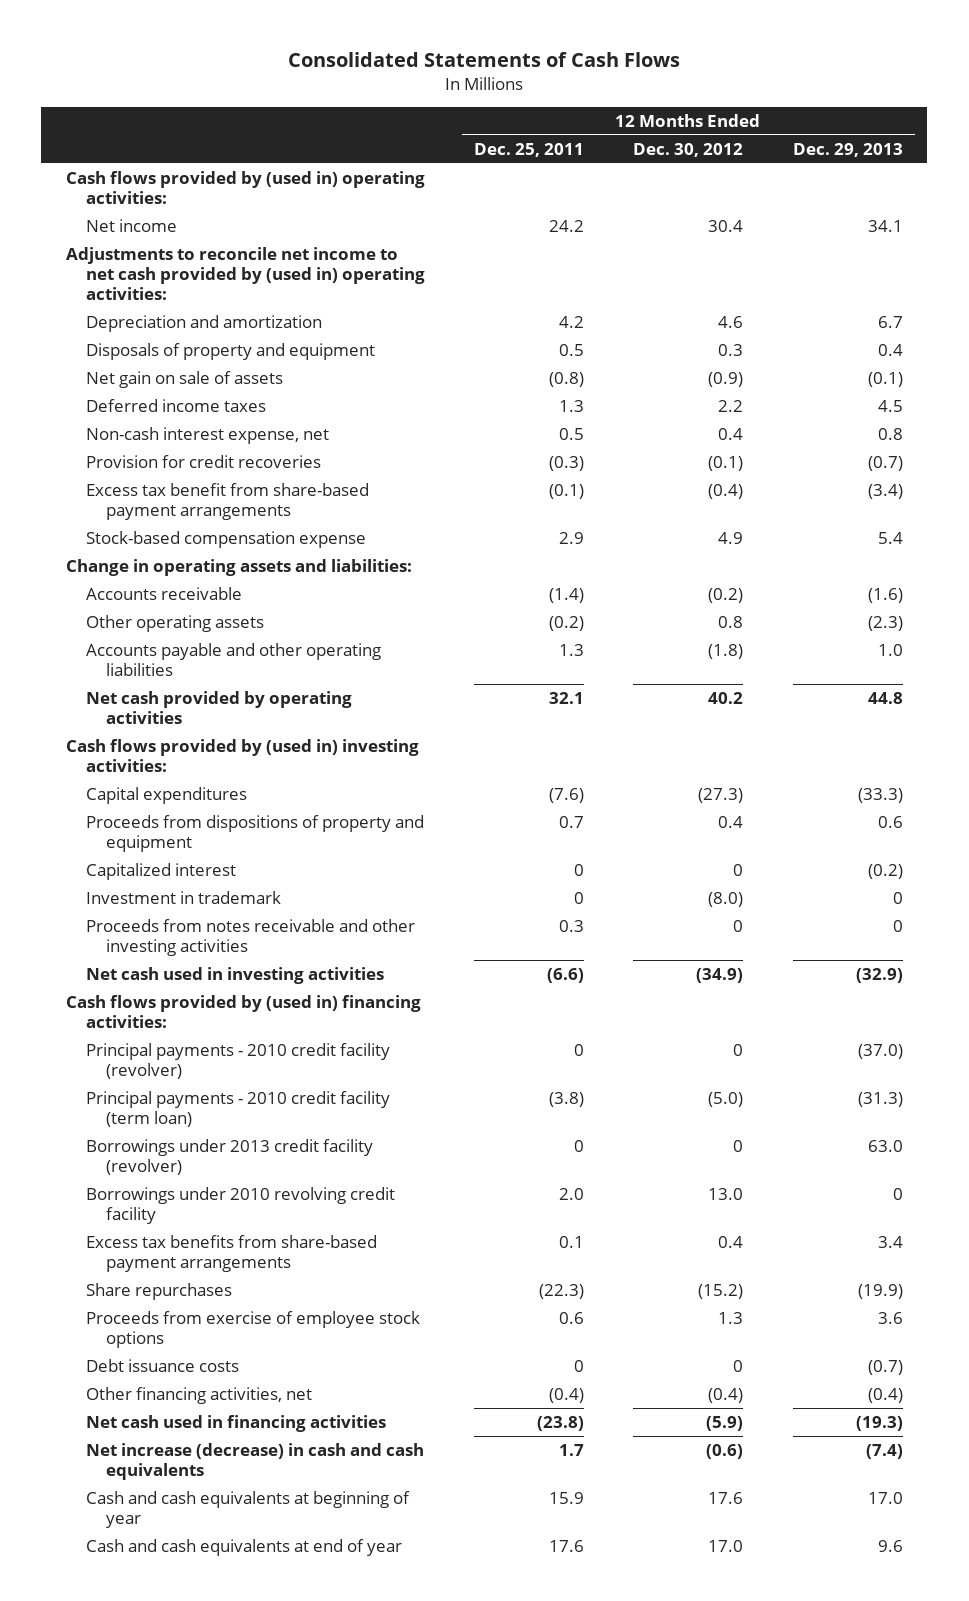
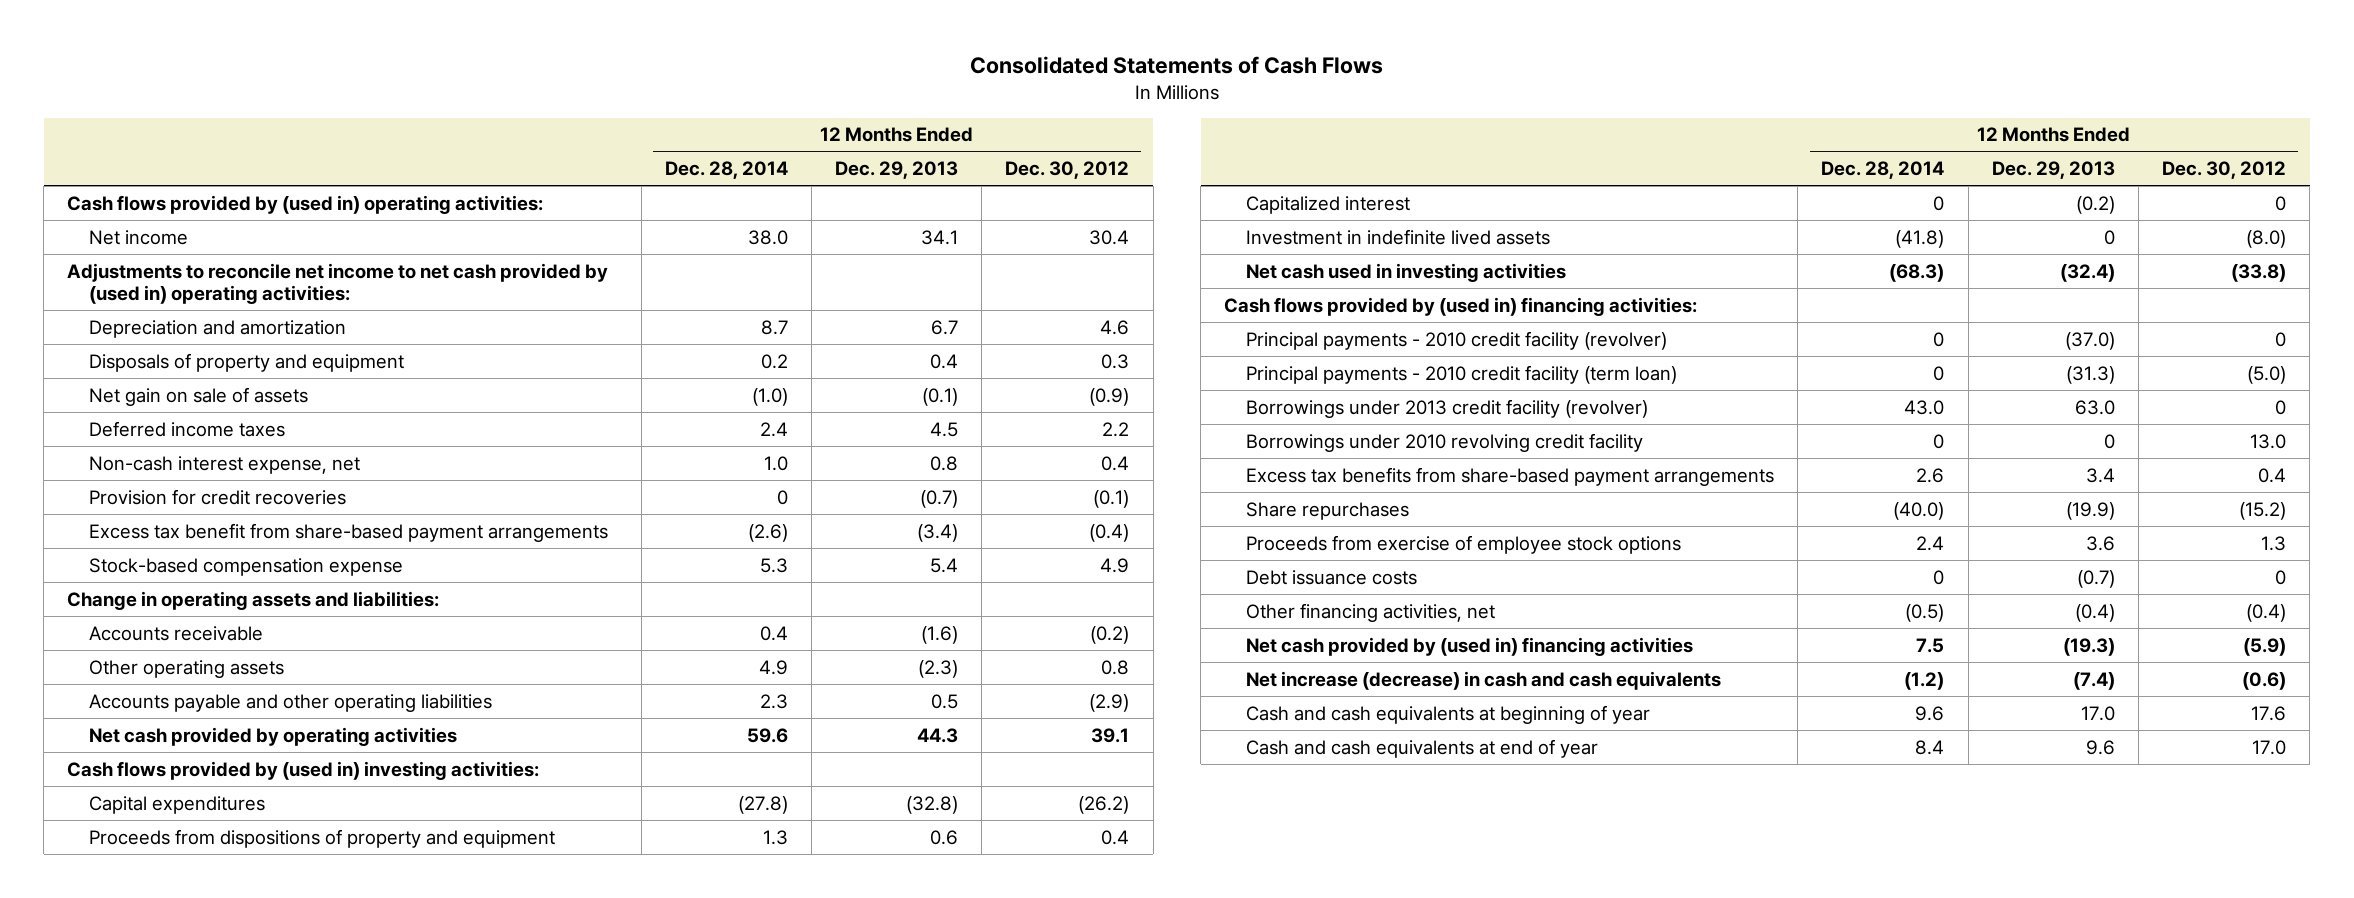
[474,142,585,157] Dec. 25, 2011 -> none
none -> [664,161,788,180] Dec. 28, 2014
[708,643,744,659] (1.8) -> [1089,693,1130,712] (2.9)
[877,643,903,656] 1.0 -> [931,693,959,709] 0.5
[708,691,744,704] 40.2 -> [1091,727,1130,743] 39.1
[867,691,903,704] 44.8 -> [917,727,959,743] 44.3
[698,787,744,803] (27.3) -> [1078,795,1130,814] (26.2)
[857,787,903,803] (33.3) -> [906,795,959,814] (32.8)
[85,918,415,956] Proceeds from notes receivable and other investing activities -> none
[85,890,281,904] Investment in trademark -> [1246,228,1551,245] Investment in indefinite lived assets
[696,967,744,983] (34.9) -> [2231,263,2287,282] (33.8)
[855,967,903,983] (32.9) -> [2059,263,2115,282] (32.4)
[85,1414,386,1432] Net cash used in financing activities -> [1246,636,1694,656] Net cash provided by (used in) financing activities

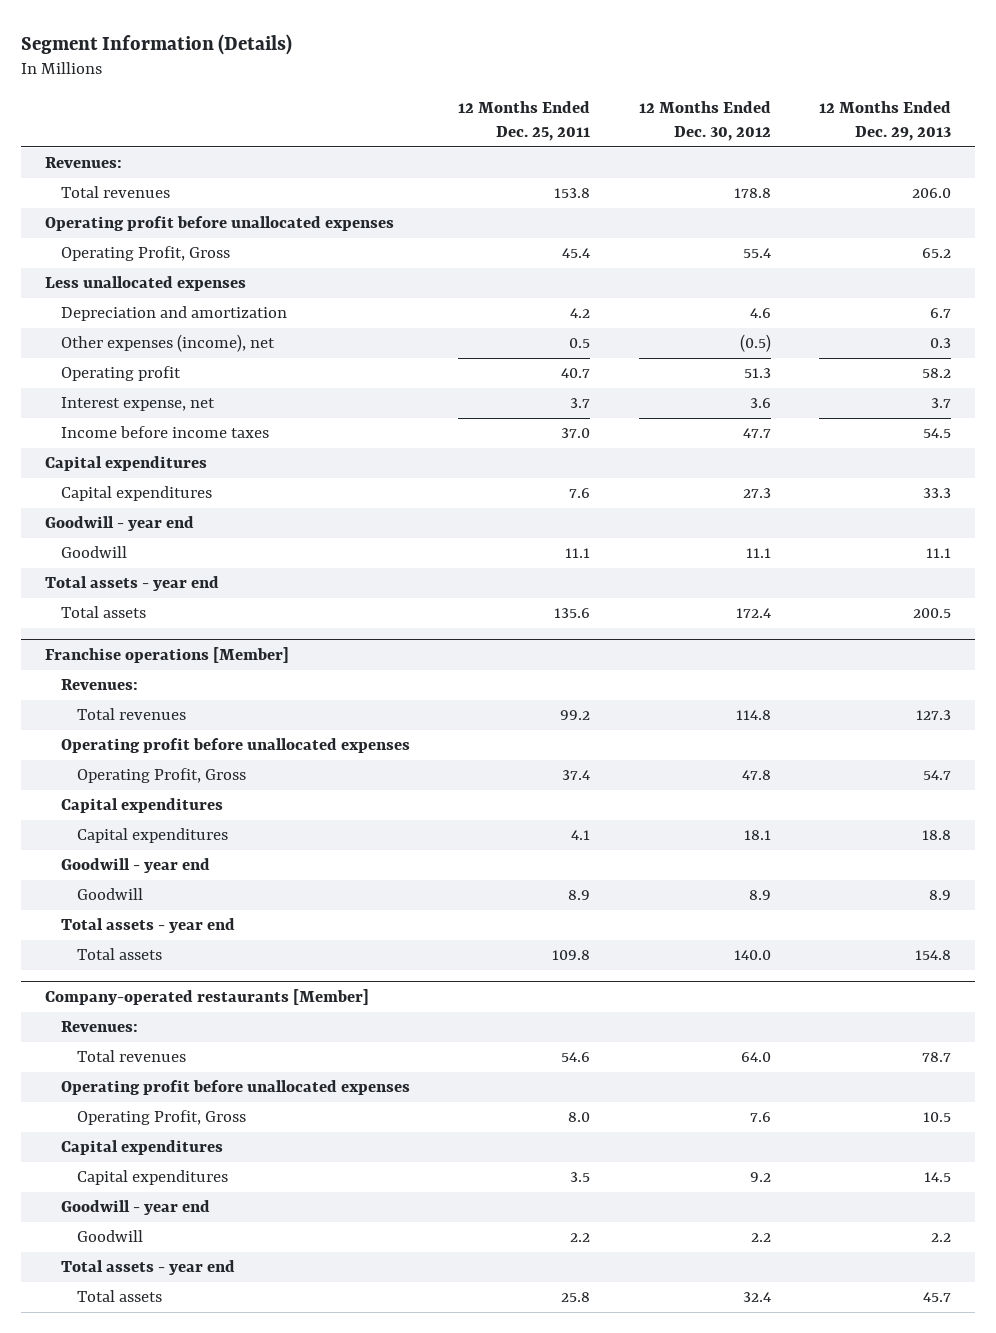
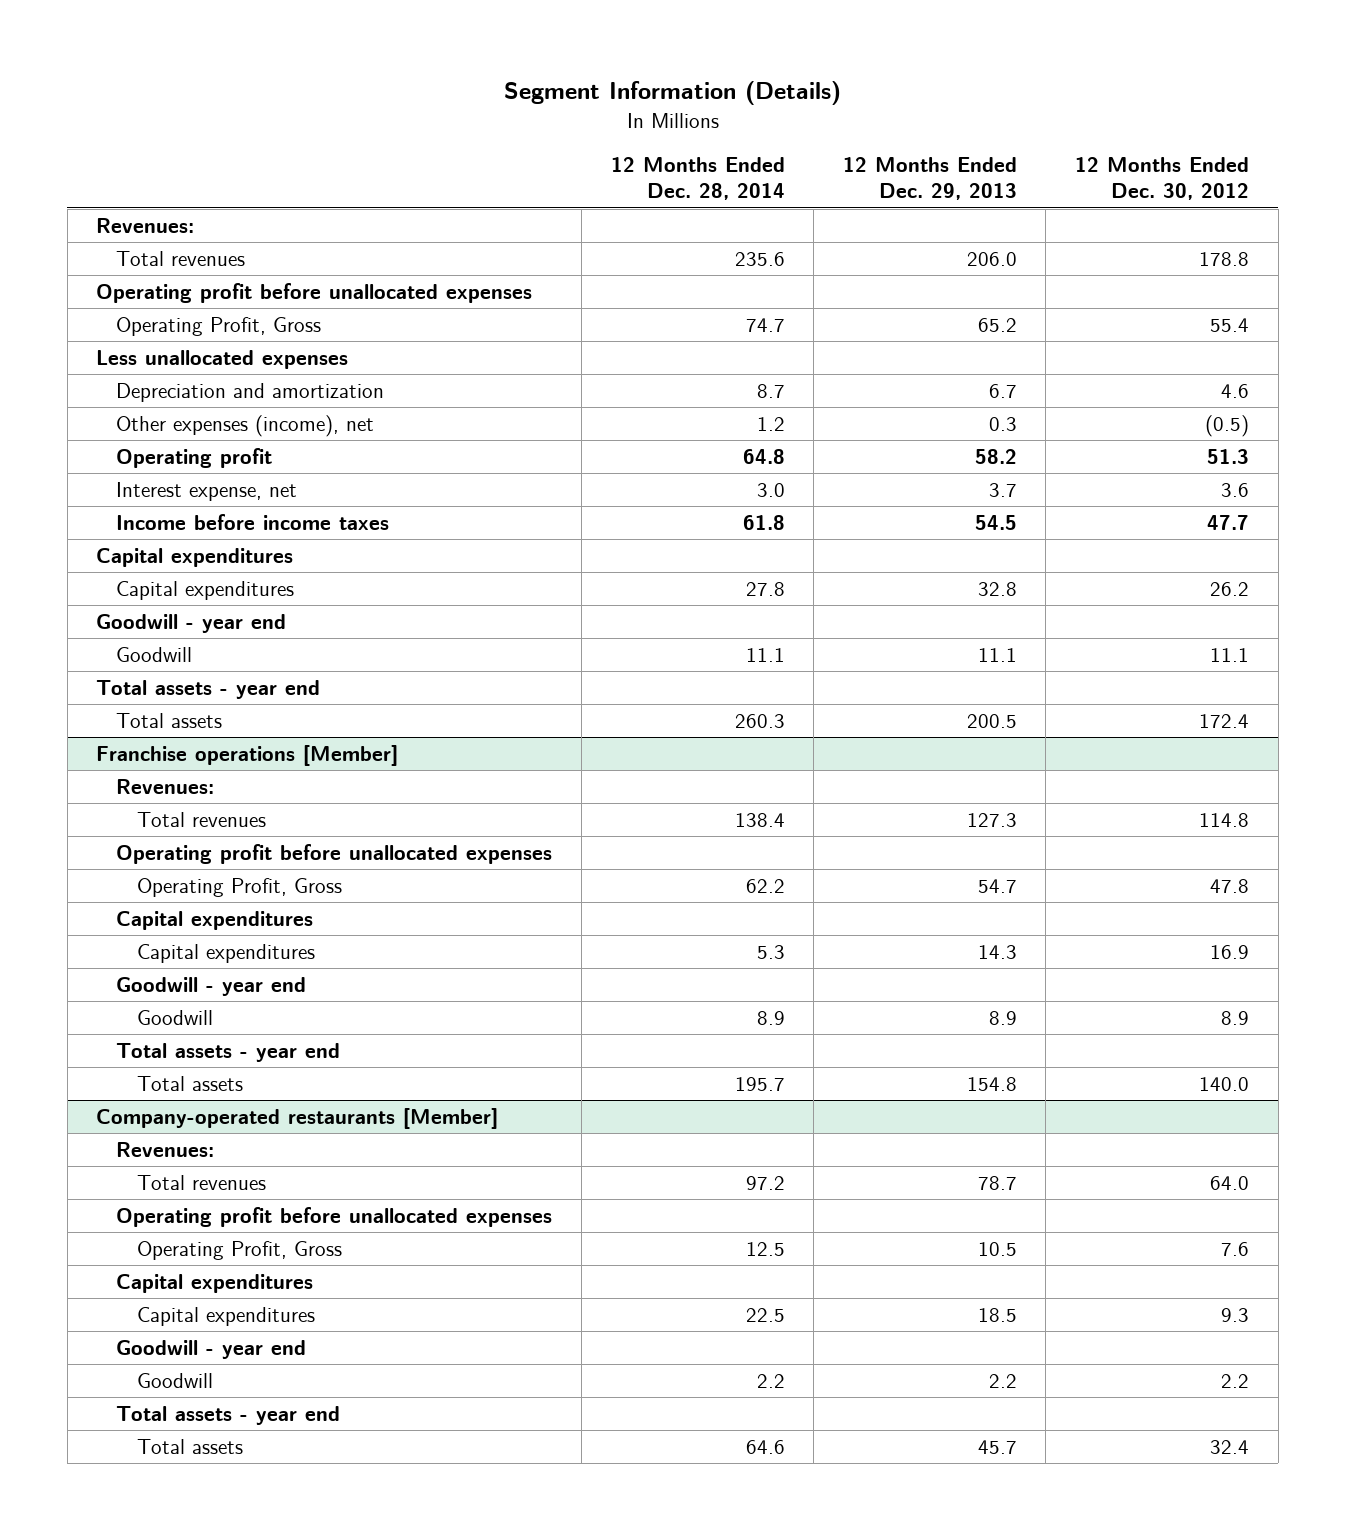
[458,101,591,142] 12 Months Ended Dec. 25, 2011 -> none
none -> [610,157,785,201] 12 Months Ended Dec. 28, 2014
[742,488,771,499] 27.3 -> [1210,581,1250,596] 26.2
[922,488,951,499] 33.3 -> [977,581,1017,596] 32.8
[743,830,771,841] 18.1 -> [1210,944,1250,959] 16.9
[921,830,951,841] 18.8 -> [977,944,1017,959] 14.3
[749,1172,771,1183] 9.2 -> [1221,1307,1250,1322] 9.3
[923,1172,951,1183] 14.5 -> [977,1307,1017,1322] 18.5

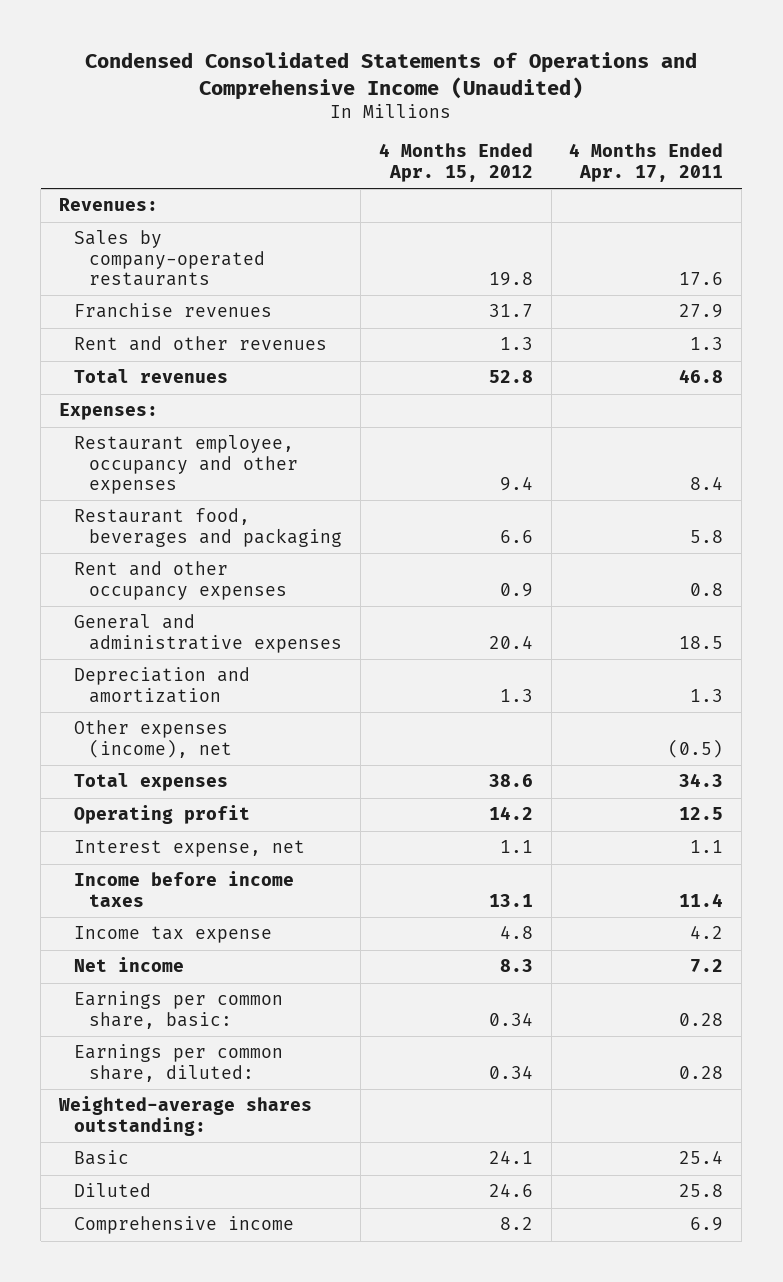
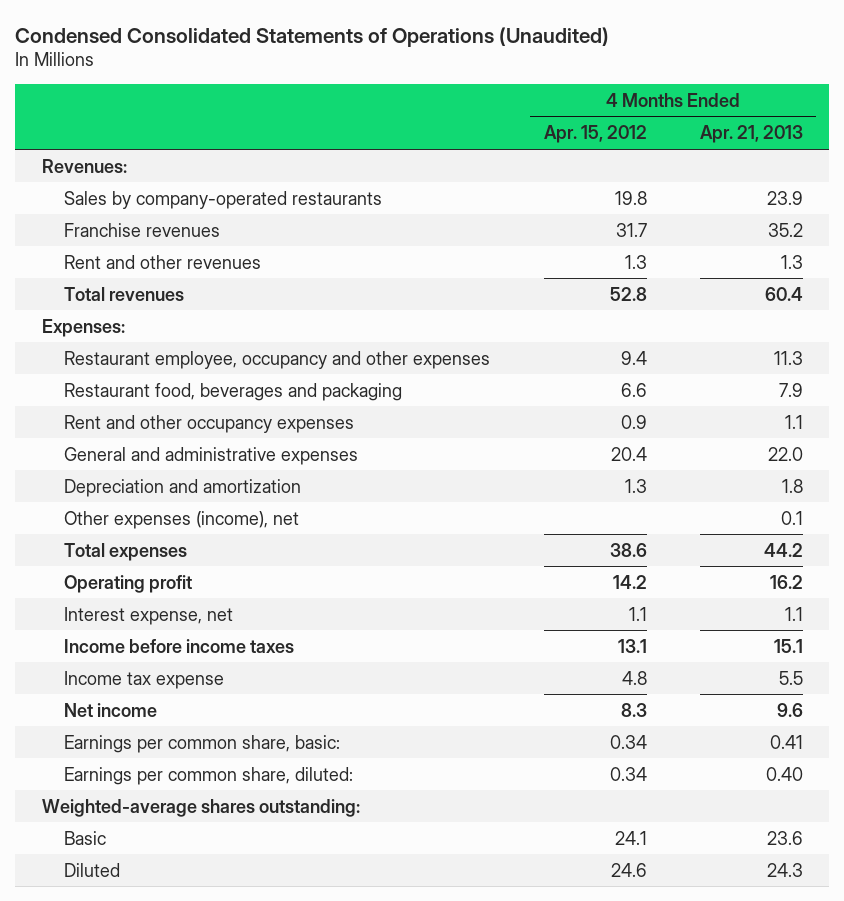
[85,51,698,100] Condensed Consolidated Statements of Operations and Comprehensive Income (Unaudited) -> [14,26,609,47] Condensed Consolidated Statements of Operations (Unaudited)
[569,143,724,182] 4 Months Ended Apr. 17, 2011 -> none
none -> [699,125,803,144] Apr. 21, 2013
[74,1216,295,1235] Comprehensive income -> none

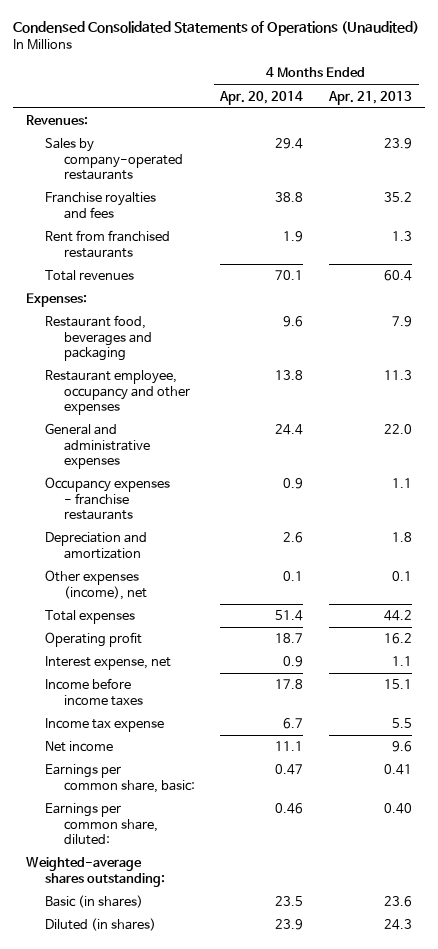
[543,125,647,144] Apr. 15, 2012 -> none
none -> [219,90,304,105] Apr. 20, 2014
[64,254,262,269] Rent and other revenues -> none
[64,222,221,237] Franchise revenues -> [44,192,156,219] Franchise royalties and fees
none -> [44,230,170,258] Rent from franchised restaurants
[64,414,355,433] Rent and other occupancy expenses -> none
[64,350,491,369] Restaurant employee, occupancy and other expenses -> [44,370,190,416] Restaurant employee, occupancy and other expenses
none -> [44,477,170,521] Occupancy expenses - franchise restaurants
[64,830,107,845] Basic -> [44,895,143,909] Basic (in shares)
[64,862,121,877] Diluted -> [44,918,156,932] Diluted (in shares)

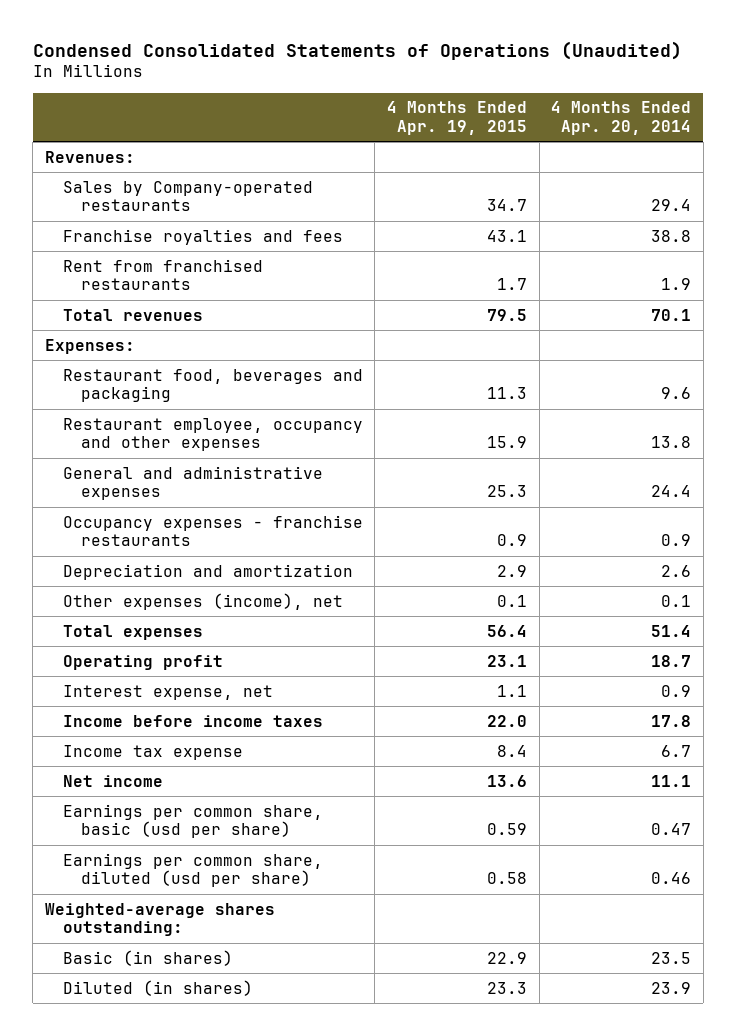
[328,90,413,105] Apr. 21, 2013 -> none
none -> [387,101,528,135] 4 Months Ended Apr. 19, 2015
[44,138,183,181] Sales by company-operated restaurants -> [62,180,313,212] Sales by Company-operated restaurants
[44,764,195,793] Earnings per common share, basic: -> [62,803,323,839] Earnings per common share, basic (usd per share)
[44,803,158,846] Earnings per common share, diluted: -> [62,852,323,888] Earnings per common share, diluted (usd per share)

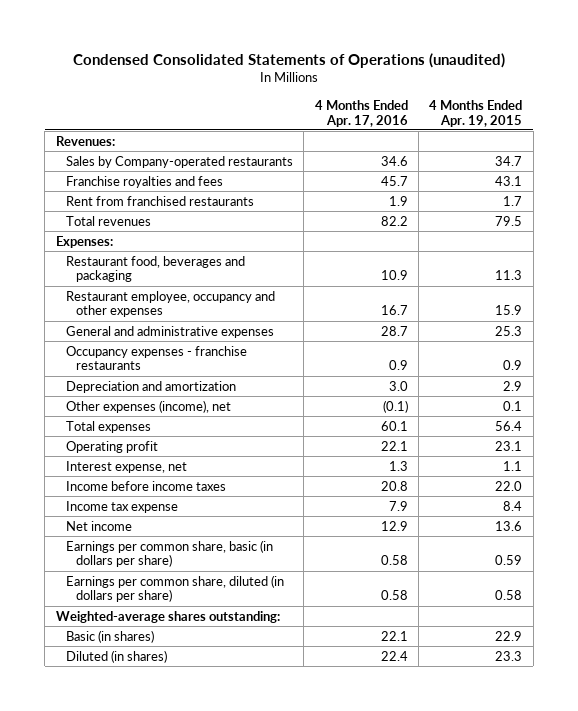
[32,40,682,60] Condensed Consolidated Statements of Operations (Unaudited) -> [72,52,505,68] Condensed Consolidated Statements of Operations (unaudited)
[551,101,692,135] 4 Months Ended Apr. 20, 2014 -> none
none -> [314,99,408,127] 4 Months Ended Apr. 17, 2016
[62,803,323,839] Earnings per common share, basic (usd per share) -> [65,539,273,568] Earnings per common share, basic (in dollars per share)
[62,852,323,888] Earnings per common share, diluted (usd per share) -> [65,574,284,603] Earnings per common share, diluted (in dollars per share)

